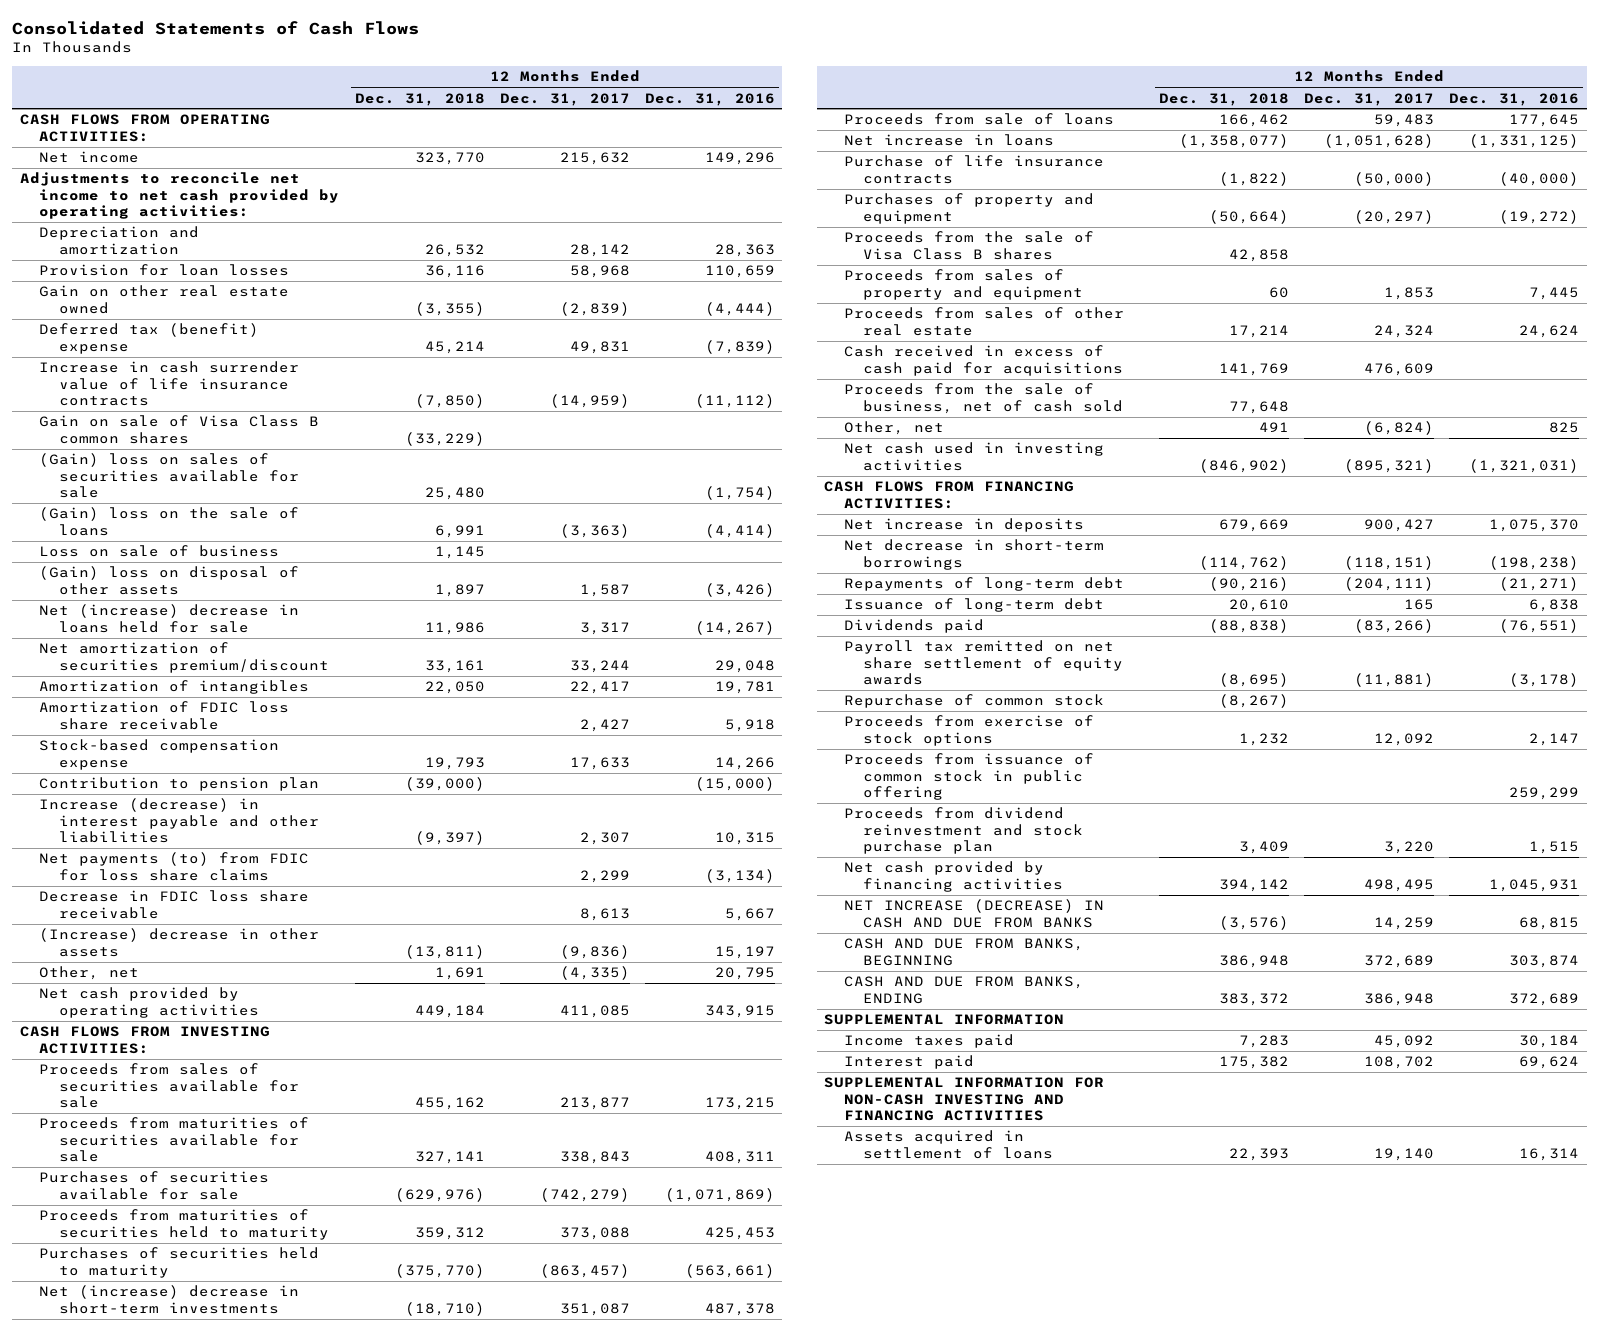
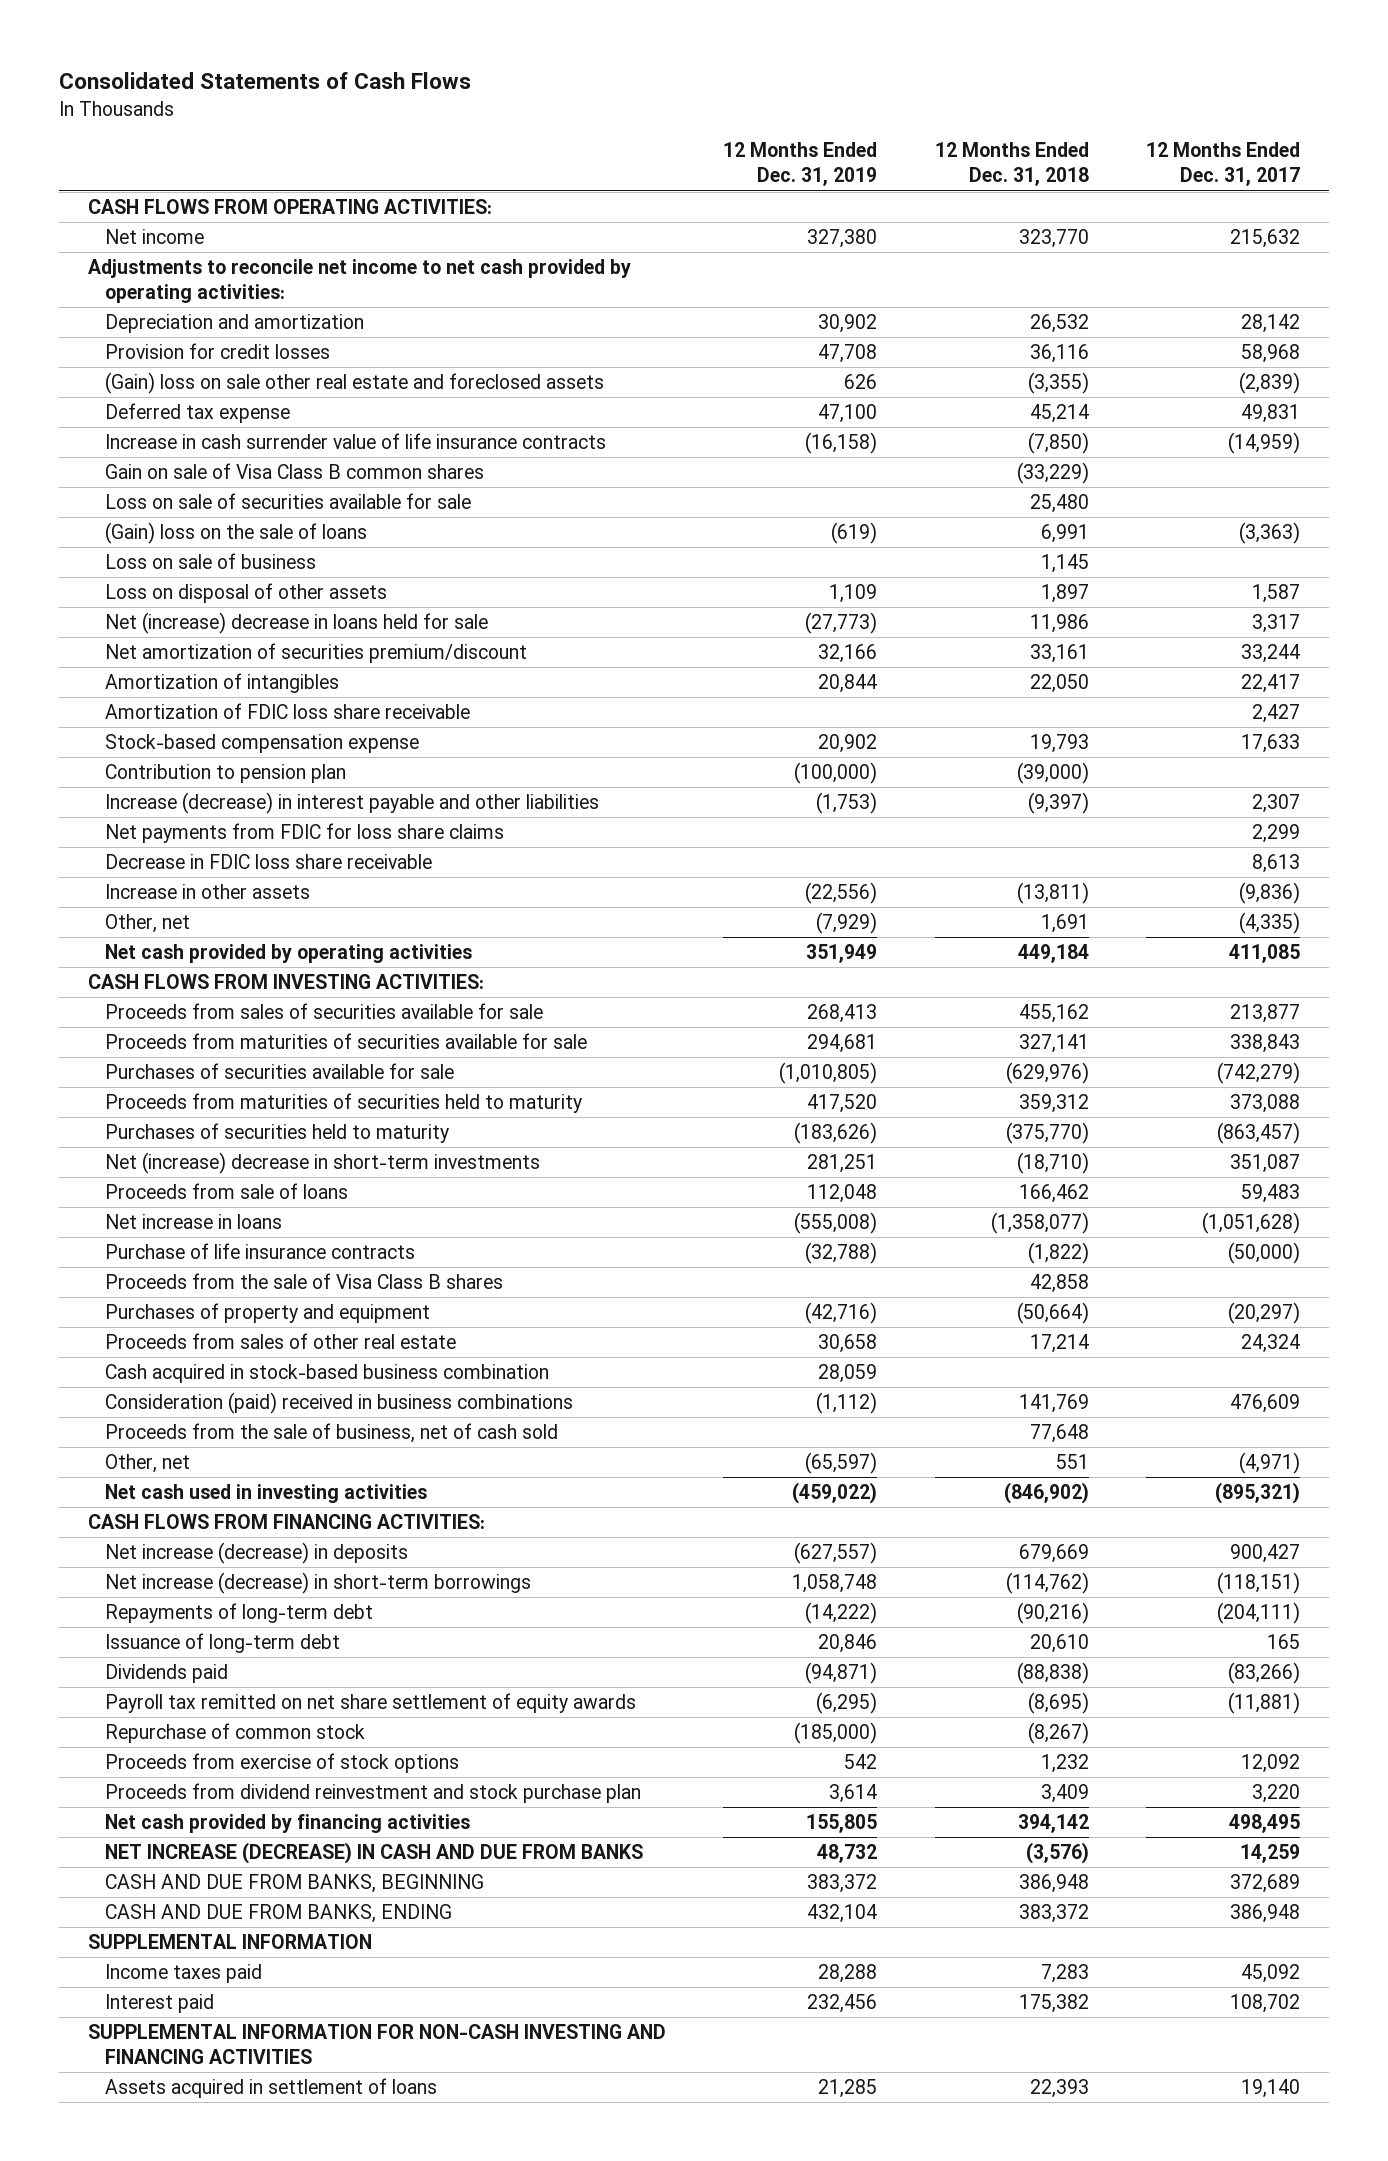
[644,92,775,106] Dec. 31, 2016 -> none
none -> [723,142,878,187] 12 Months Ended Dec. 31, 2019
[39,264,290,277] Provision for loan losses -> [104,343,330,360] Provision for credit losses
[39,285,290,314] Gain on other real estate owned -> [104,372,604,395] (Gain) loss on sale other real estate and foreclosed assets
[39,323,260,354] Deferred tax (benefit) expense -> [104,403,290,424] Deferred tax expense
[39,453,299,499] (Gain) loss on sales of securities available for sale -> [104,493,471,510] Loss on sale of securities available for sale
[39,566,300,595] (Gain) loss on disposal of other assets -> [104,583,387,604] Loss on disposal of other assets
[39,852,310,881] Net payments (to) from FDIC for loss share claims -> [104,823,504,844] Net payments from FDIC for loss share claims
[39,928,320,957] (Increase) decrease in other assets -> [104,884,310,900] Increase in other assets
[843,269,1084,300] Proceeds from sales of property and equipment -> none
[843,193,1094,224] Purchases of property and equipment -> [104,1303,430,1324] Purchases of property and equipment
none -> [104,1364,549,1384] Cash acquired in stock-based business combination
[843,345,1124,376] Cash received in excess of cash paid for acquisitions -> [104,1392,573,1415] Consideration (paid) received in business combinations
[1258,422,1289,433] 491 -> [1055,1454,1089,1470] 551
[1364,421,1435,436] (6,824) -> [1239,1452,1301,1475] (4,971)
[843,518,1084,533] Net increase in deposits -> [104,1542,408,1565] Net increase (decrease) in deposits
[843,539,1104,570] Net decrease in short-term borrowings -> [104,1572,531,1595] Net increase (decrease) in short-term borrowings
[843,753,1094,801] Proceeds from issuance of common stock in public offering -> none

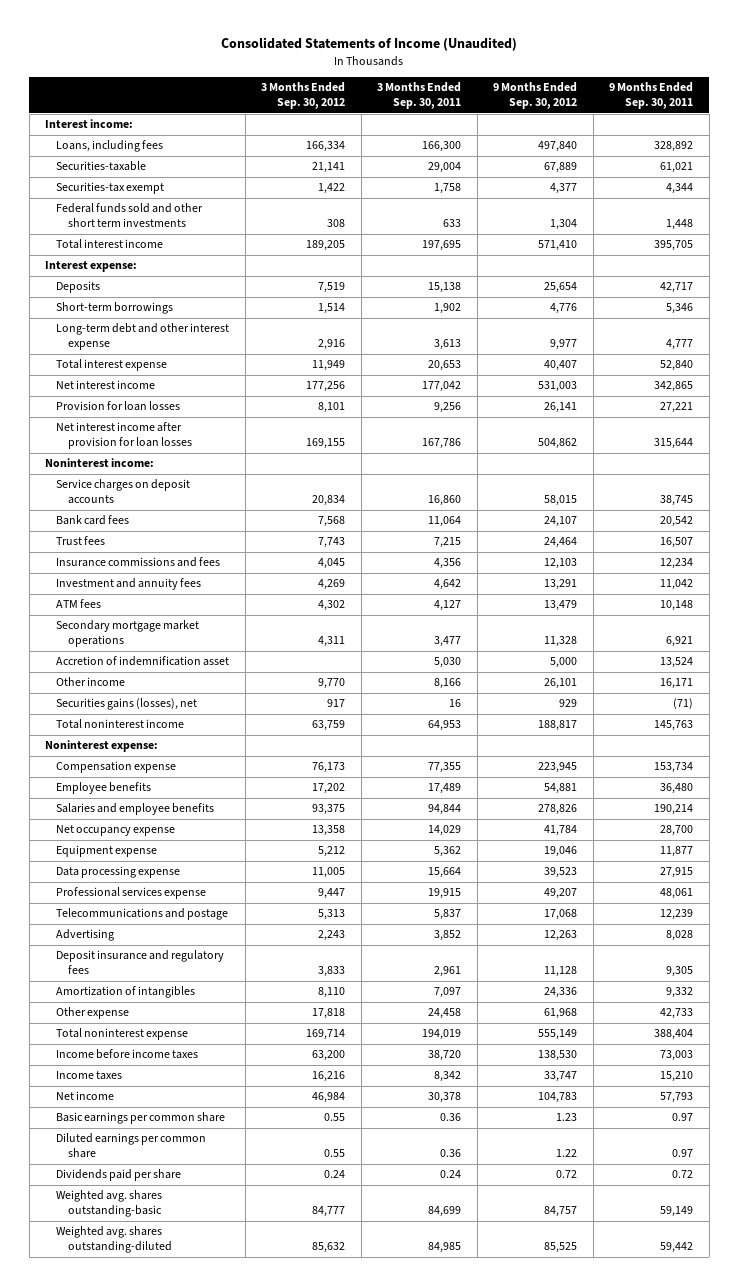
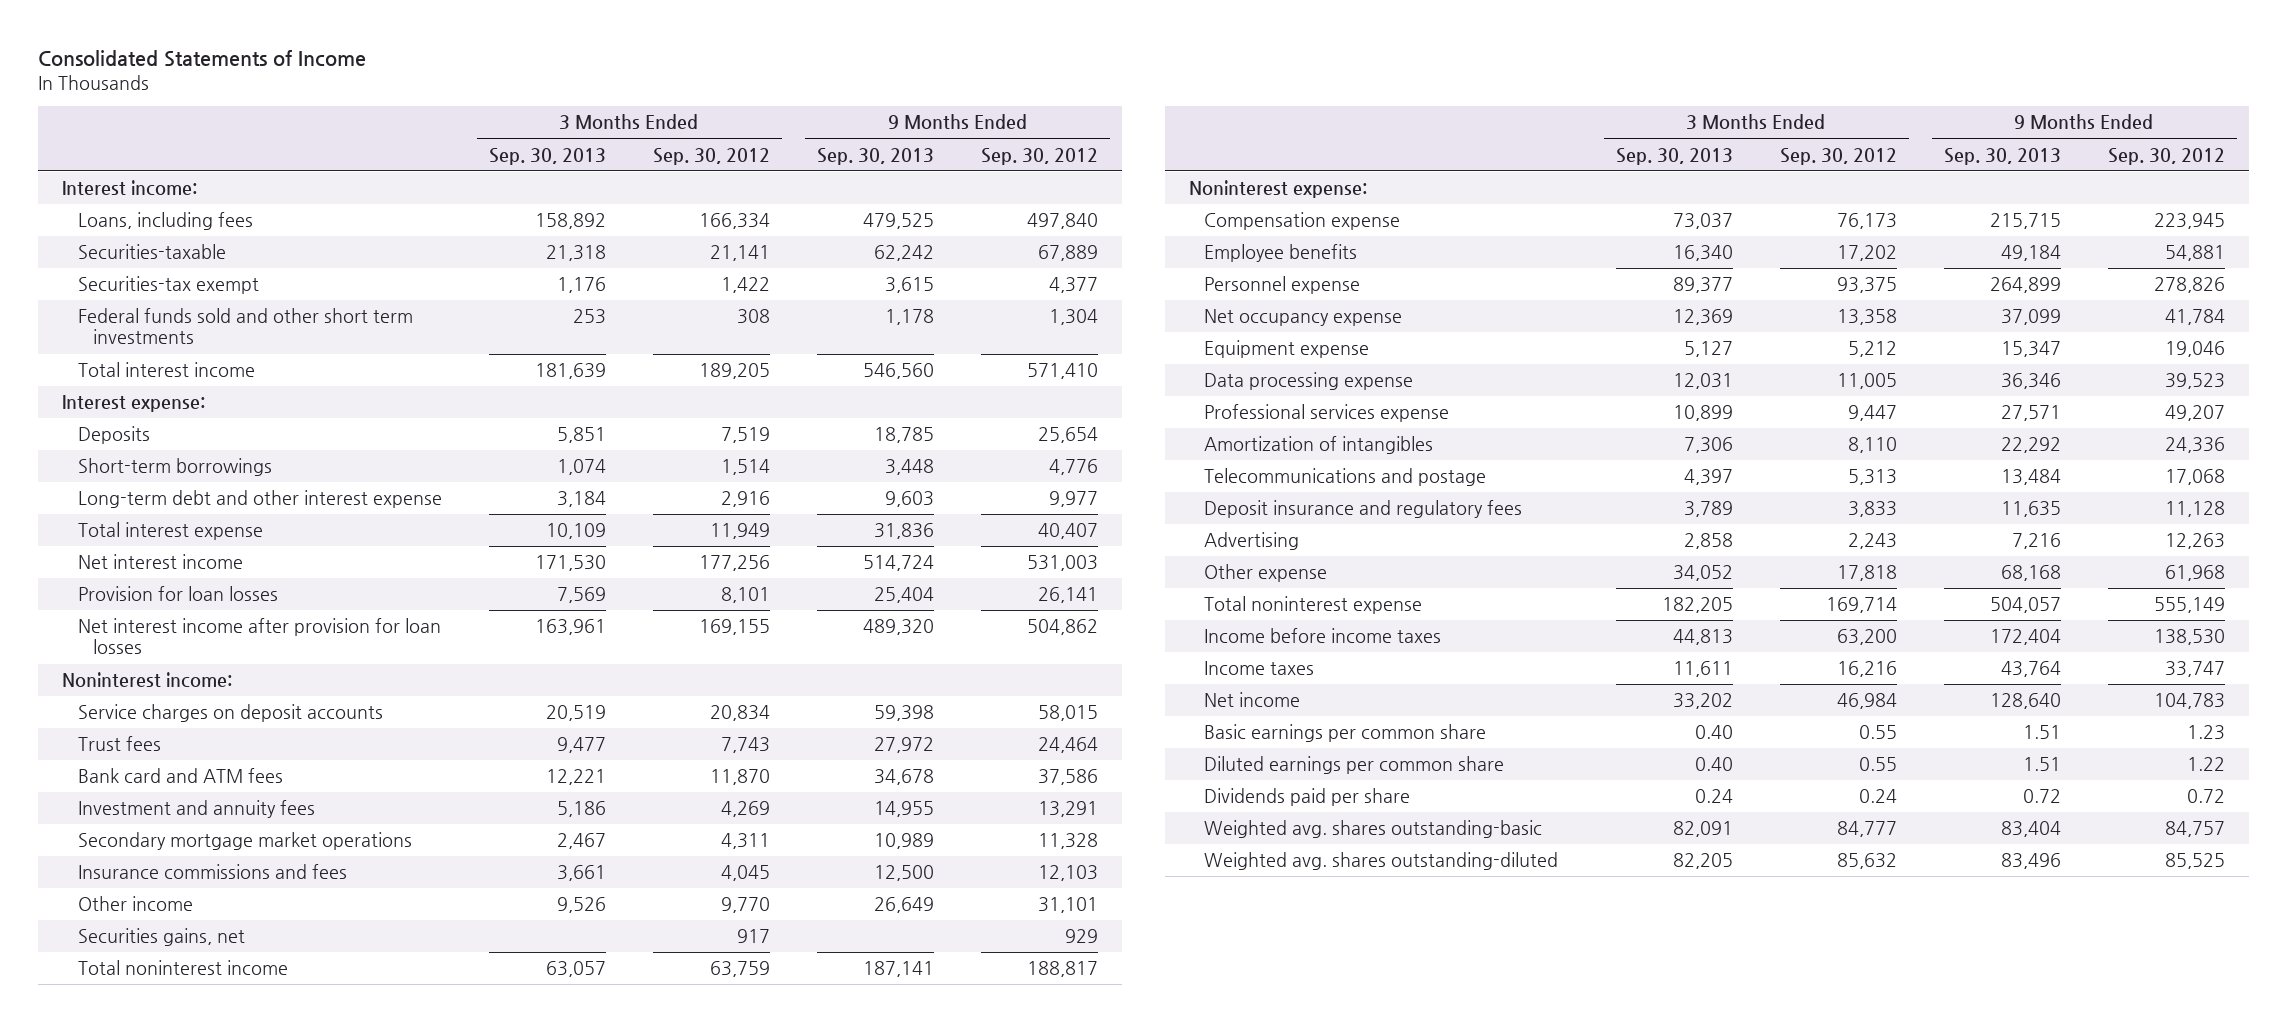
[221,37,518,52] Consolidated Statements of Income (Unaudited) -> [38,50,367,68] Consolidated Statements of Income
[377,82,462,110] 3 Months Ended Sep. 30, 2011 -> none
[609,82,694,110] 9 Months Ended Sep. 30, 2011 -> none
none -> [488,147,606,165] Sep. 30, 2013
none -> [817,147,935,165] Sep. 30, 2013
[56,515,130,526] Bank card fees -> none
none -> [77,768,283,784] Bank card and ATM fees
[56,599,102,609] ATM fees -> none
[56,656,230,667] Accretion of indemnification asset -> none
[56,557,221,568] Insurance commissions and fees -> [77,864,347,880] Insurance commissions and fees
[544,678,578,690] 26,101 -> [1038,897,1099,914] 31,101
[56,698,198,711] Securities gains (losses), net -> [77,928,245,947] Securities gains, net
[56,803,215,816] Salaries and employee benefits -> [1204,276,1361,295] Personnel expense
[56,986,196,999] Amortization of intangibles -> [1204,436,1434,455] Amortization of intangibles
[56,929,115,942] Advertising -> [1204,532,1300,551] Advertising

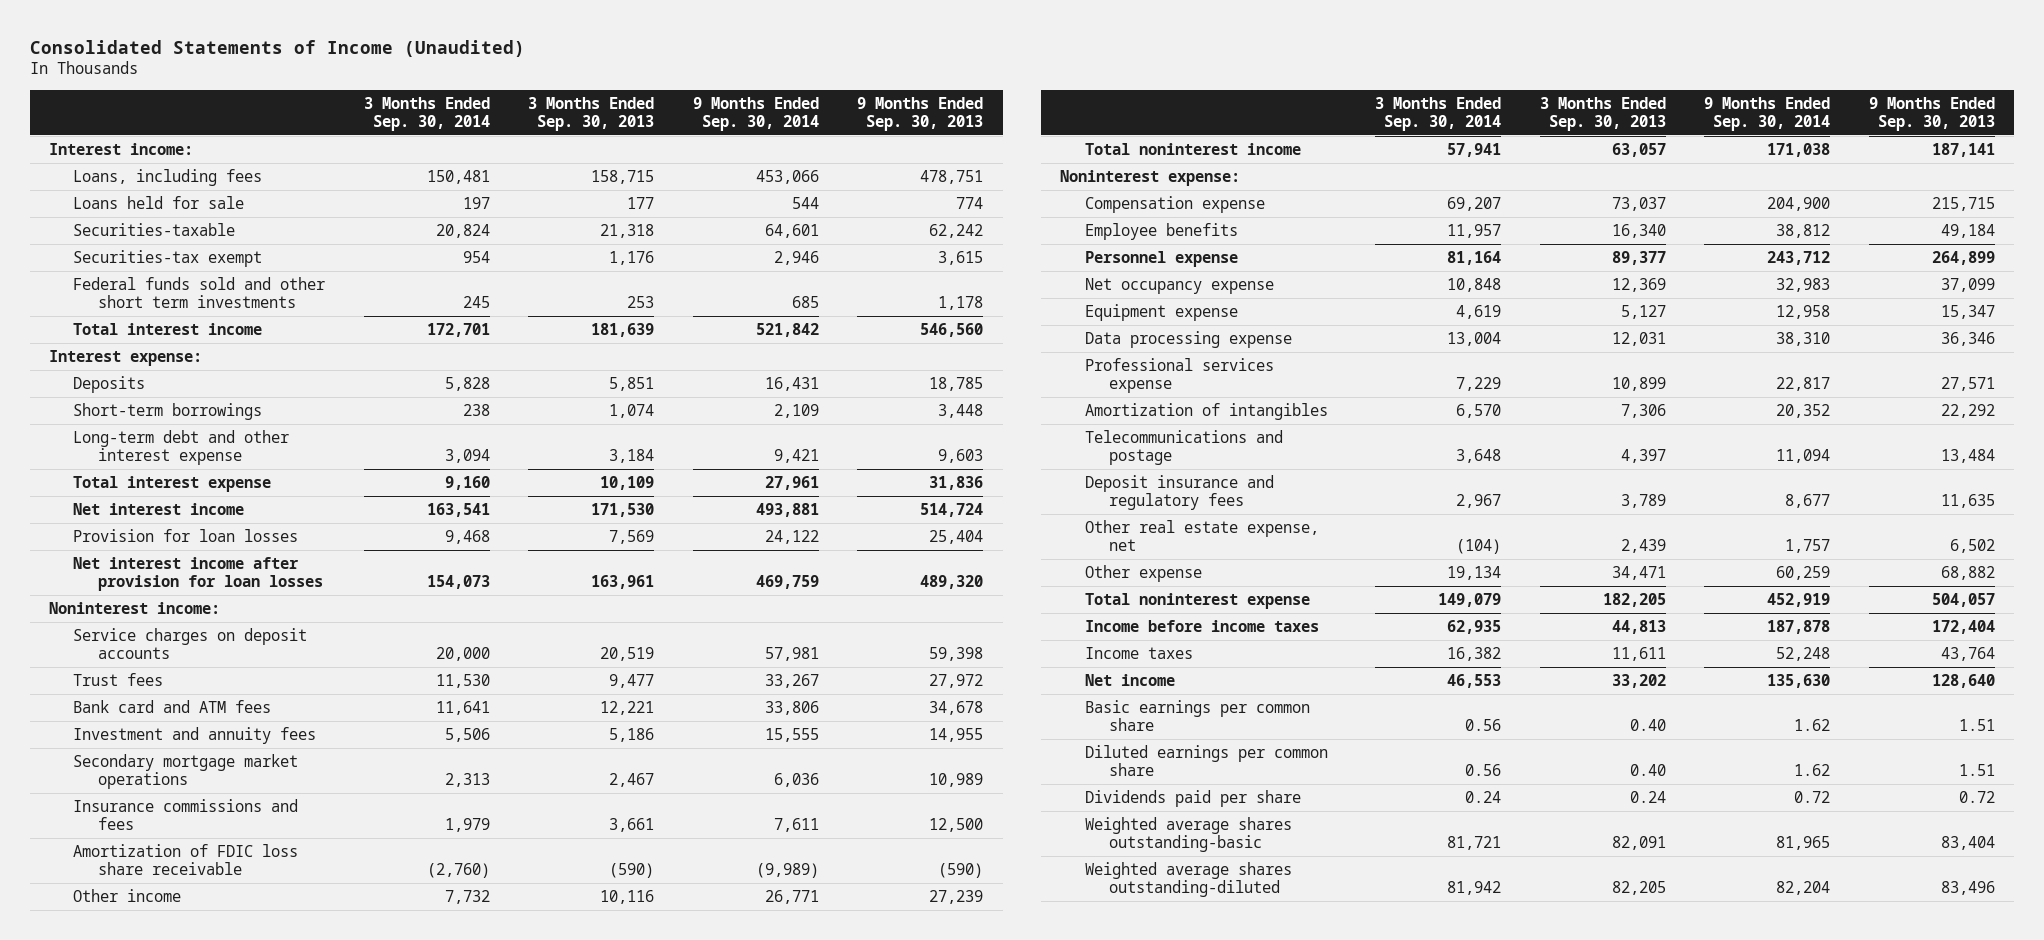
[38,50,367,68] Consolidated Statements of Income -> [29,39,525,57] Consolidated Statements of Income (Unaudited)
[652,147,770,165] Sep. 30, 2012 -> none
[981,147,1099,165] Sep. 30, 2012 -> none
none -> [363,96,490,132] 3 Months Ended Sep. 30, 2014
none -> [692,96,819,132] 9 Months Ended Sep. 30, 2014
[534,213,606,230] 158,892 -> [591,169,655,184] 158,715
[863,213,935,230] 479,525 -> [920,169,984,184] 478,751
none -> [73,195,245,209] Loans held for sale
[77,928,245,947] Securities gains, net -> none
none -> [73,843,299,876] Amortization of FDIC loss share receivable
[556,897,606,914] 9,526 -> [600,889,655,904] 10,116
[874,897,935,914] 26,649 -> [929,889,984,904] 27,239
[1204,532,1300,551] Advertising -> none
none -> [1084,519,1319,552] Other real estate expense, net
[1672,565,1733,582] 34,052 -> [1611,565,1666,580] 34,471
[2000,565,2061,582] 68,168 -> [1940,565,1995,580] 68,882
[1204,820,1543,839] Weighted avg. shares outstanding-basic -> [1084,816,1292,853] Weighted average shares outstanding-basic
[1204,852,1559,871] Weighted avg. shares outstanding-diluted -> [1084,861,1292,898] Weighted average shares outstanding-diluted

